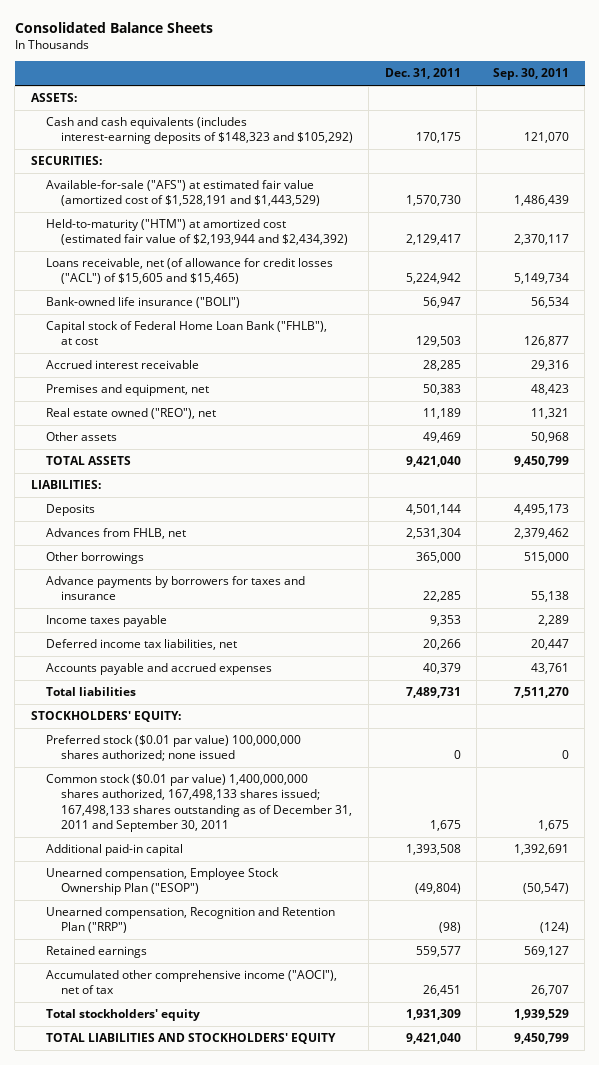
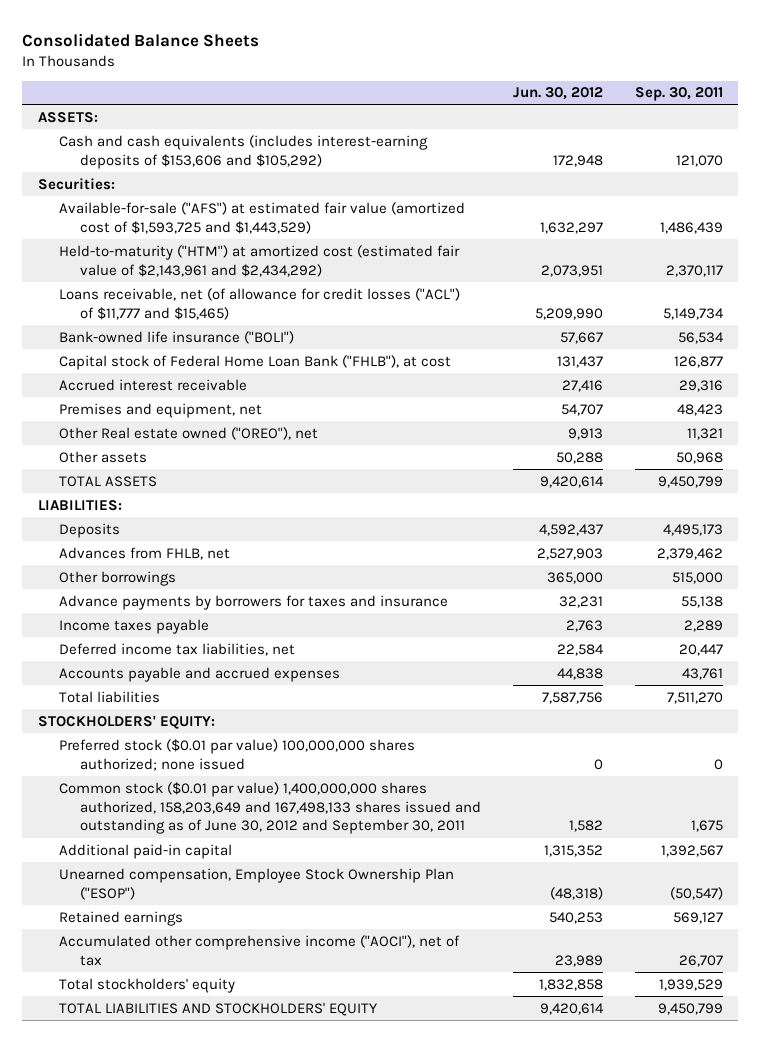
[384,68,461,80] Dec. 31, 2011 -> none
none -> [512,87,603,101] Jun. 30, 2012
[45,117,354,145] Cash and cash equivalents (includes interest-earning deposits of $148,323 and $105,292) -> [59,134,429,169] Cash and cash equivalents (includes interest-earning deposits of $153,606 and $105,292)
[30,156,102,166] SECURITIES: -> [38,177,116,190] Securities:
[45,180,321,207] Available-for-sale ("AFS") at estimated fair value (amortized cost of $1,528,191 and $1,443,529) -> [59,201,466,234] Available-for-sale ("AFS") at estimated fair value (amortized cost of $1,593,725 and $1,443,529)
[45,219,349,246] Held-to-maturity ("HTM") at amortized cost (estimated fair value of $2,193,944 and $2,434,392) -> [59,244,461,277] Held-to-maturity ("HTM") at amortized cost (estimated fair value of $2,143,961 and $2,434,292)
[45,258,333,285] Loans receivable, net (of allowance for credit losses ("ACL") of $15,605 and $15,465) -> [59,287,461,320] Loans receivable, net (of allowance for credit losses ("ACL") of $11,777 and $15,465)
[45,408,216,420] Real estate owned ("REO"), net -> [59,426,319,440] Other Real estate owned ("OREO"), net
[45,774,353,832] Common stock ($0.01 par value) 1,400,000,000 shares authorized, 167,498,133 shares issued; 167,498,133 shares outstanding as of December 31, 2011 and September 30, 2011 -> [59,781,482,835] Common stock ($0.01 par value) 1,400,000,000 shares authorized, 158,203,649 and 167,498,133 shares issued and outstanding as of June 30, 2012 and September 30, 2011
[513,844,569,856] 1,392,691 -> [660,844,723,857] 1,392,567
[45,907,335,934] Unearned compensation, Recognition and Retention Plan ("RRP") -> none

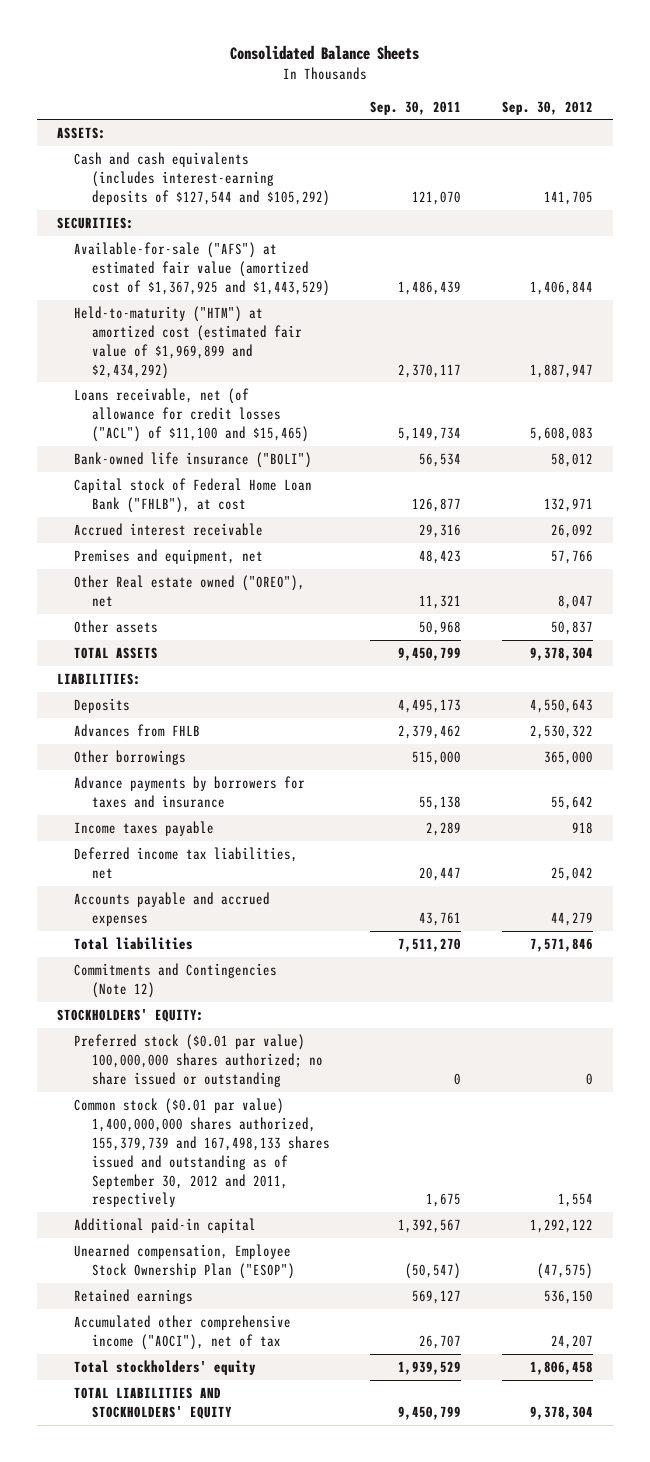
[512,87,603,101] Jun. 30, 2012 -> none
none -> [501,100,593,115] Sep. 30, 2012
[59,134,429,169] Cash and cash equivalents (includes interest-earning deposits of $153,606 and $105,292) -> [74,151,330,206] Cash and cash equivalents (includes interest-earning deposits of $127,544 and $105,292)
[38,177,116,190] Securities: -> [56,216,134,229] SECURITIES:
[59,201,466,234] Available-for-sale ("AFS") at estimated fair value (amortized cost of $1,593,725 and $1,443,529) -> [74,241,330,296] Available-for-sale ("AFS") at estimated fair value (amortized cost of $1,367,925 and $1,443,529)
[59,244,461,277] Held-to-maturity ("HTM") at amortized cost (estimated fair value of $2,143,961 and $2,434,292) -> [74,305,302,379] Held-to-maturity ("HTM") at amortized cost (estimated fair value of $1,969,899 and $2,434,292)
[59,287,461,320] Loans receivable, net (of allowance for credit losses ("ACL") of $11,777 and $15,465) -> [74,387,309,442] Loans receivable, net (of allowance for credit losses ("ACL") of $11,100 and $15,465)
[59,546,231,560] Advances from FHLB, net -> [74,723,201,737] Advances from FHLB
none -> [74,962,278,998] Commitments and Contingencies (Note 12)
[59,738,416,771] Preferred stock ($0.01 par value) 100,000,000 shares authorized; none issued -> [74,1033,323,1087] Preferred stock ($0.01 par value) 100,000,000 shares authorized; no share issued or outstanding
[59,781,482,835] Common stock ($0.01 par value) 1,400,000,000 shares authorized, 158,203,649 and 167,498,133 shares issued and outstanding as of June 30, 2012 and September 30, 2011 -> [74,1097,330,1208] Common stock ($0.01 par value) 1,400,000,000 shares authorized, 155,379,739 and 167,498,133 shares issued and outstanding as of September 30, 2012 and 2011, respectively

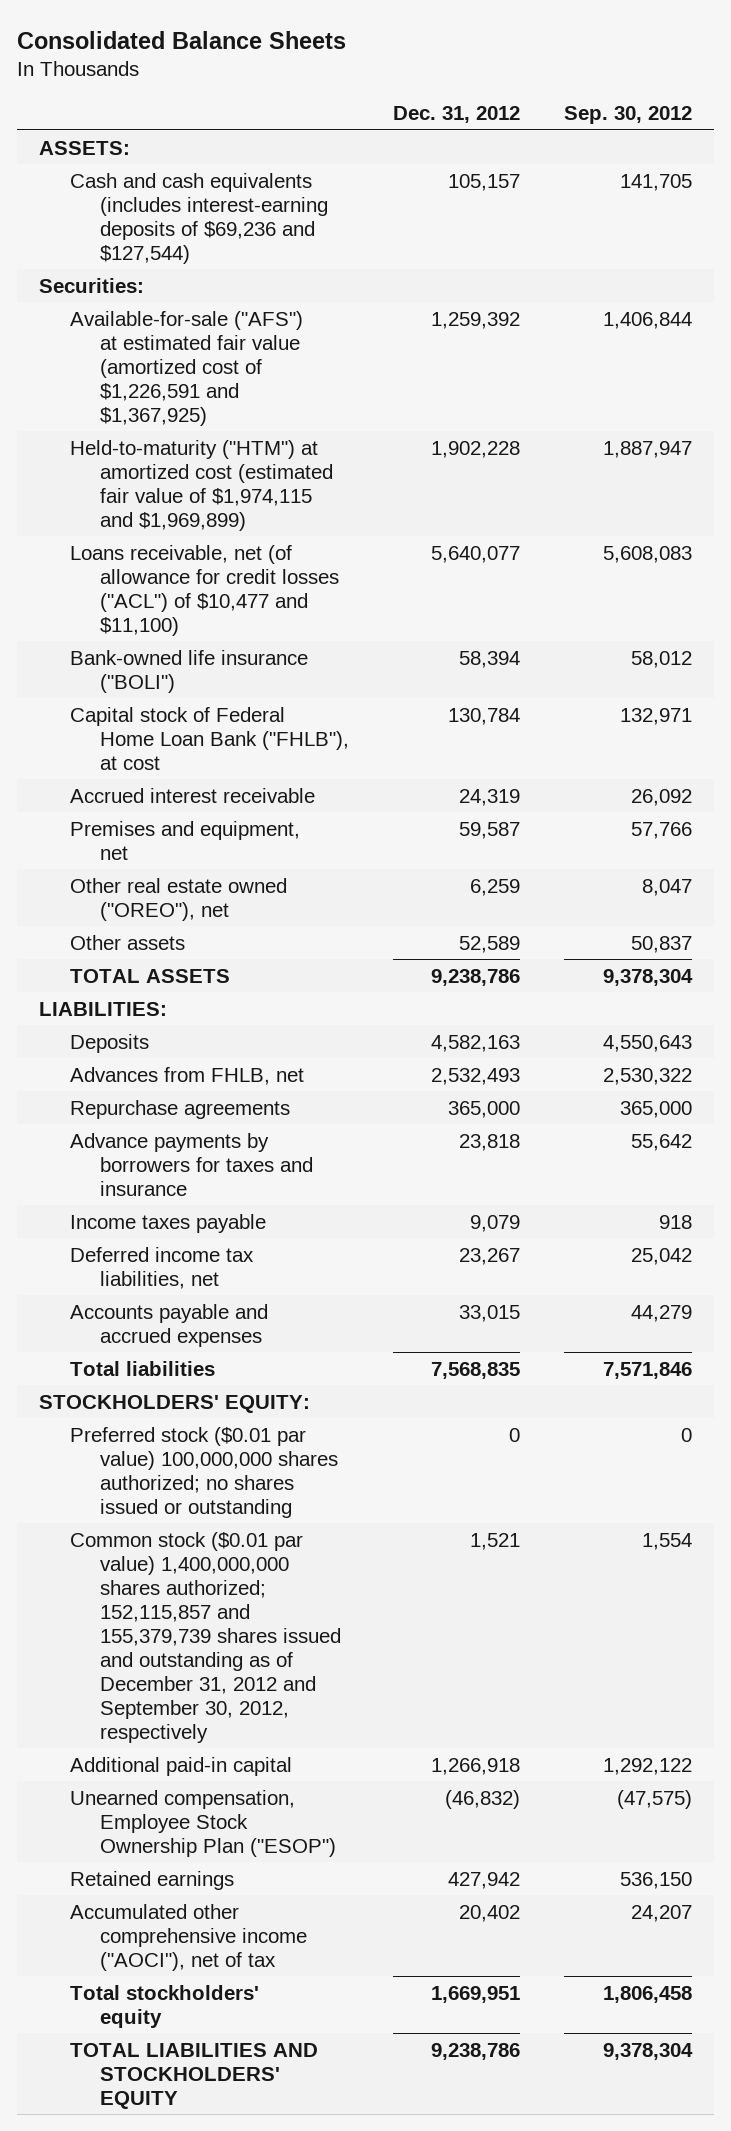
[370,100,462,115] Sep. 30, 2011 -> none
none -> [393,106,521,124] Dec. 31, 2012
[74,151,330,206] Cash and cash equivalents (includes interest-earning deposits of $127,544 and $105,292) -> [69,172,329,264] Cash and cash equivalents (includes interest-earning deposits of $69,236 and $127,544)
[56,216,134,229] SECURITIES: -> [39,277,145,293] Securities:
[74,241,330,296] Available-for-sale ("AFS") at estimated fair value (amortized cost of $1,367,925 and $1,443,529) -> [69,310,303,426] Available-for-sale ("AFS") at estimated fair value (amortized cost of $1,226,591 and $1,367,925)
[74,305,302,379] Held-to-maturity ("HTM") at amortized cost (estimated fair value of $1,969,899 and $2,434,292) -> [69,439,334,531] Held-to-maturity ("HTM") at amortized cost (estimated fair value of $1,974,115 and $1,969,899)
[74,387,309,442] Loans receivable, net (of allowance for credit losses ("ACL") of $11,100 and $15,465) -> [69,544,340,636] Loans receivable, net (of allowance for credit losses ("ACL") of $10,477 and $11,100)
[74,574,306,607] Other Real estate owned ("OREO"), net -> [69,877,287,921] Other real estate owned ("OREO"), net
[74,723,201,737] Advances from FHLB -> [69,1066,304,1085] Advances from FHLB, net
[74,749,187,765] Other borrowings -> [69,1099,290,1119] Repurchase agreements
[74,962,278,998] Commitments and Contingencies (Note 12) -> none
[74,1033,323,1087] Preferred stock ($0.01 par value) 100,000,000 shares authorized; no share issued or outstanding -> [69,1426,339,1518] Preferred stock ($0.01 par value) 100,000,000 shares authorized; no shares issued or outstanding
[74,1097,330,1208] Common stock ($0.01 par value) 1,400,000,000 shares authorized, 155,379,739 and 167,498,133 shares issued and outstanding as of September 30, 2012 and 2011, respectively -> [69,1531,342,1743] Common stock ($0.01 par value) 1,400,000,000 shares authorized; 152,115,857 and 155,379,739 shares issued and outstanding as of December 31, 2012 and September 30, 2012, respectively

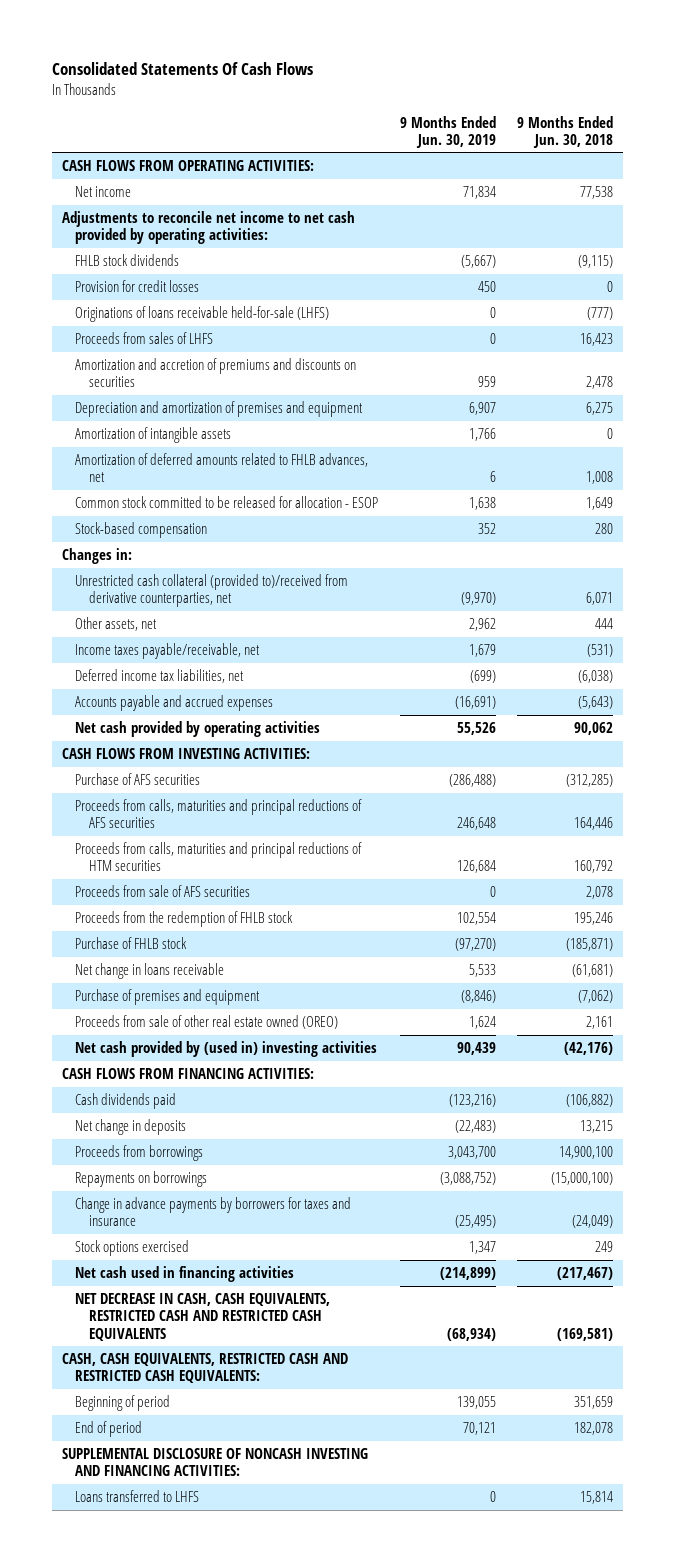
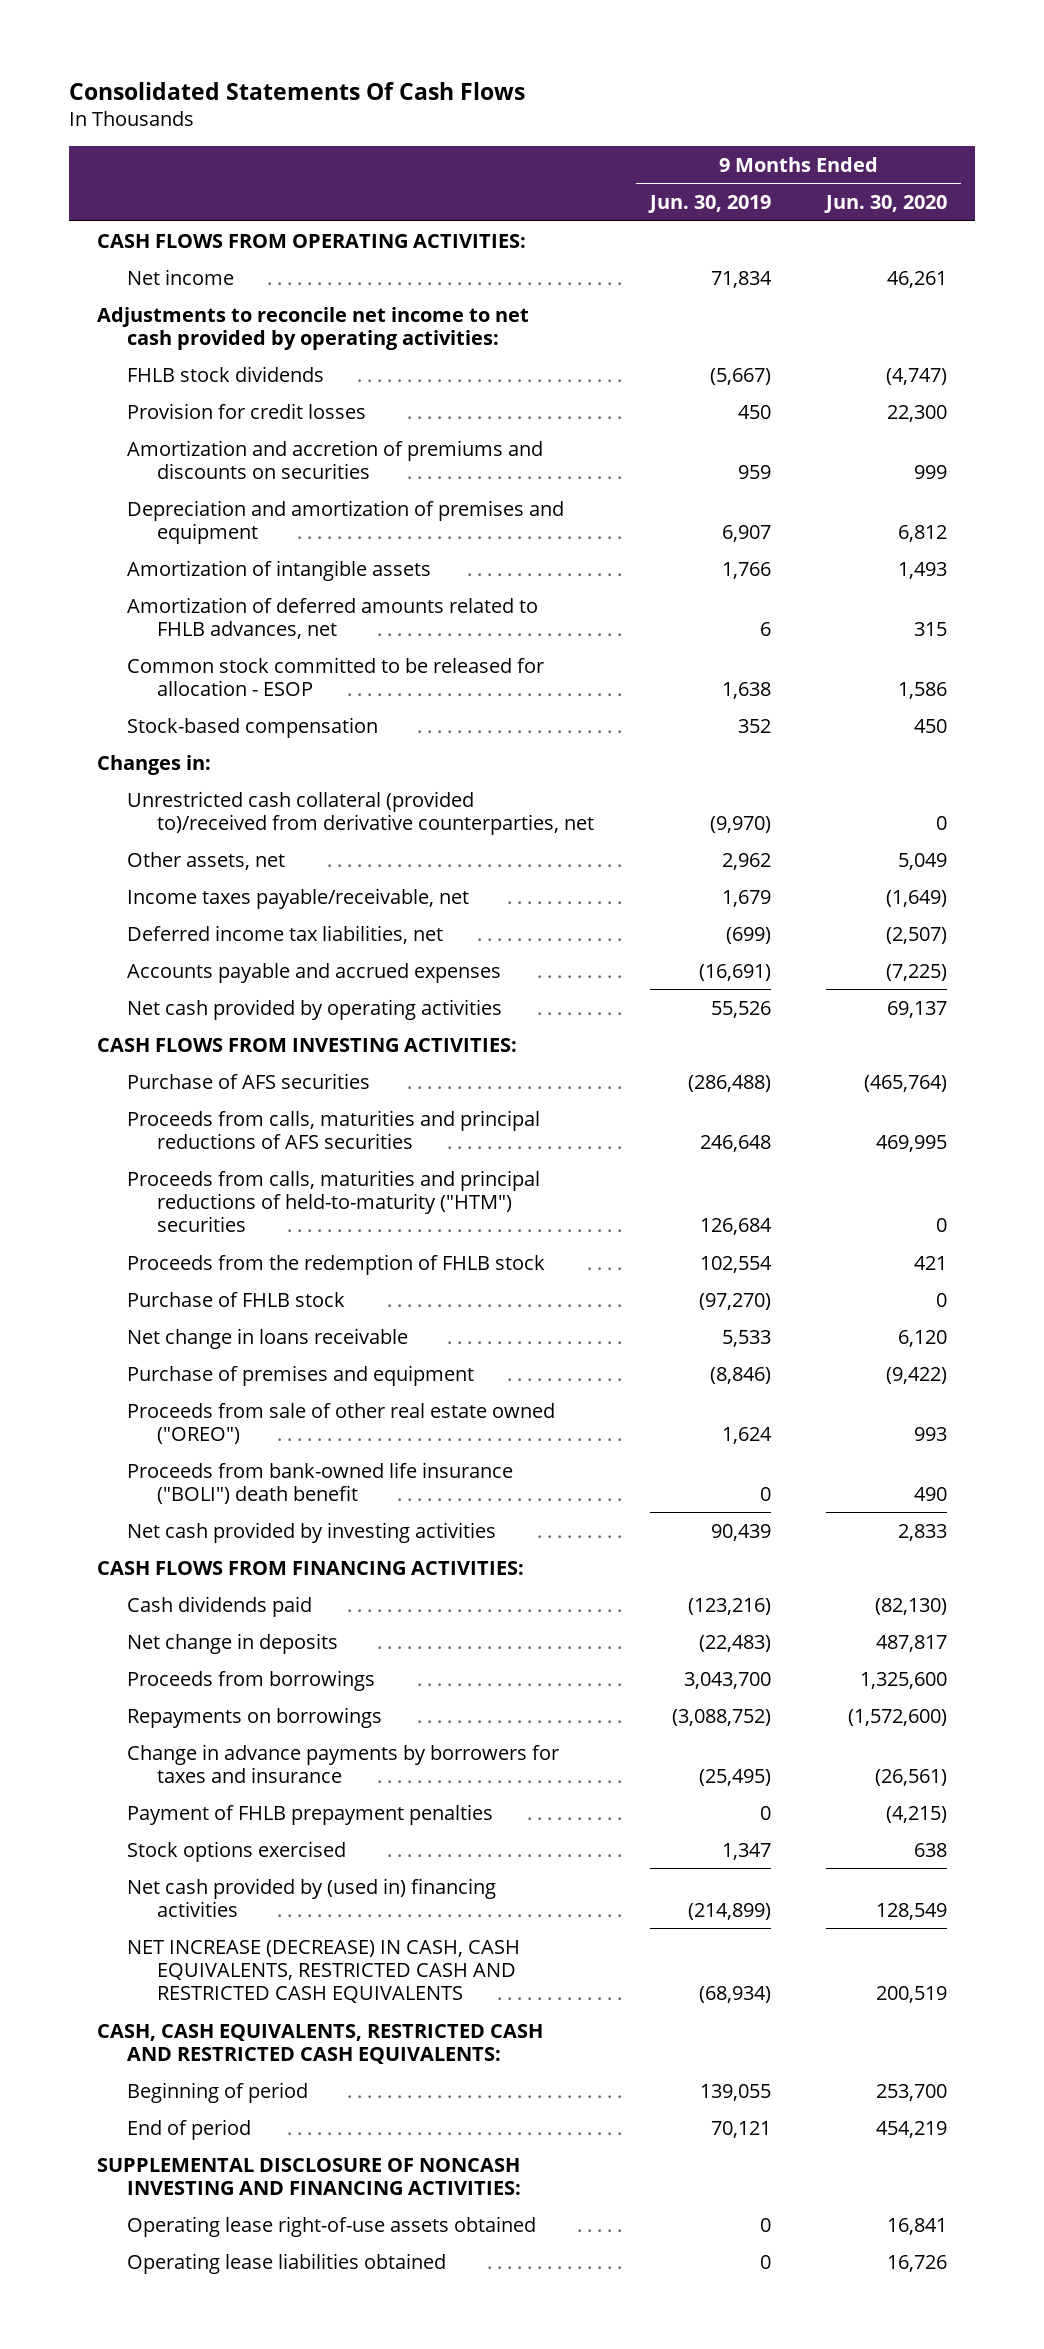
[516,115,613,148] 9 Months Ended Jun. 30, 2018 -> none
none -> [824,194,948,213] Jun. 30, 2020
[75,306,330,323] Originations of loans receivable held-for-sale (LHFS) -> none
[75,332,214,345] Proceeds from sales of LHFS -> none
[75,885,251,898] Proceeds from sale of AFS securities -> none
[75,842,363,872] Proceeds from calls, maturities and principal reductions of HTM securities -> [126,1169,540,1232] Proceeds from calls, maturities and principal reductions of held-to-maturity ("HTM") securities
[75,1015,339,1030] Proceeds from sale of other real estate owned (OREO) -> [126,1402,555,1444] Proceeds from sale of other real estate owned ("OREO")
none -> [126,1461,513,1504] Proceeds from bank-owned life insurance ("BOLI") death benefit
[75,1041,378,1058] Net cash provided by (used in) investing activities -> [126,1521,496,1543] Net cash provided by investing activities
none -> [126,1803,493,1825] Payment of FHLB prepayment penalties
[75,1266,295,1283] Net cash used in financing activities -> [126,1877,496,1917] Net cash provided by (used in) financing activities
[75,1293,331,1341] NET DECREASE IN CASH, CASH EQUIVALENTS, RESTRICTED CASH AND RESTRICTED CASH EQUIVALENTS -> [126,1939,520,2003] NET INCREASE (DECREASE) IN CASH, CASH EQUIVALENTS, RESTRICTED CASH AND RESTRICTED CASH EQUIVALENTS
[75,1490,200,1503] Loans transferred to LHFS -> none
none -> [126,2215,536,2237] Operating lease right-of-use assets obtained
none -> [126,2252,446,2274] Operating lease liabilities obtained

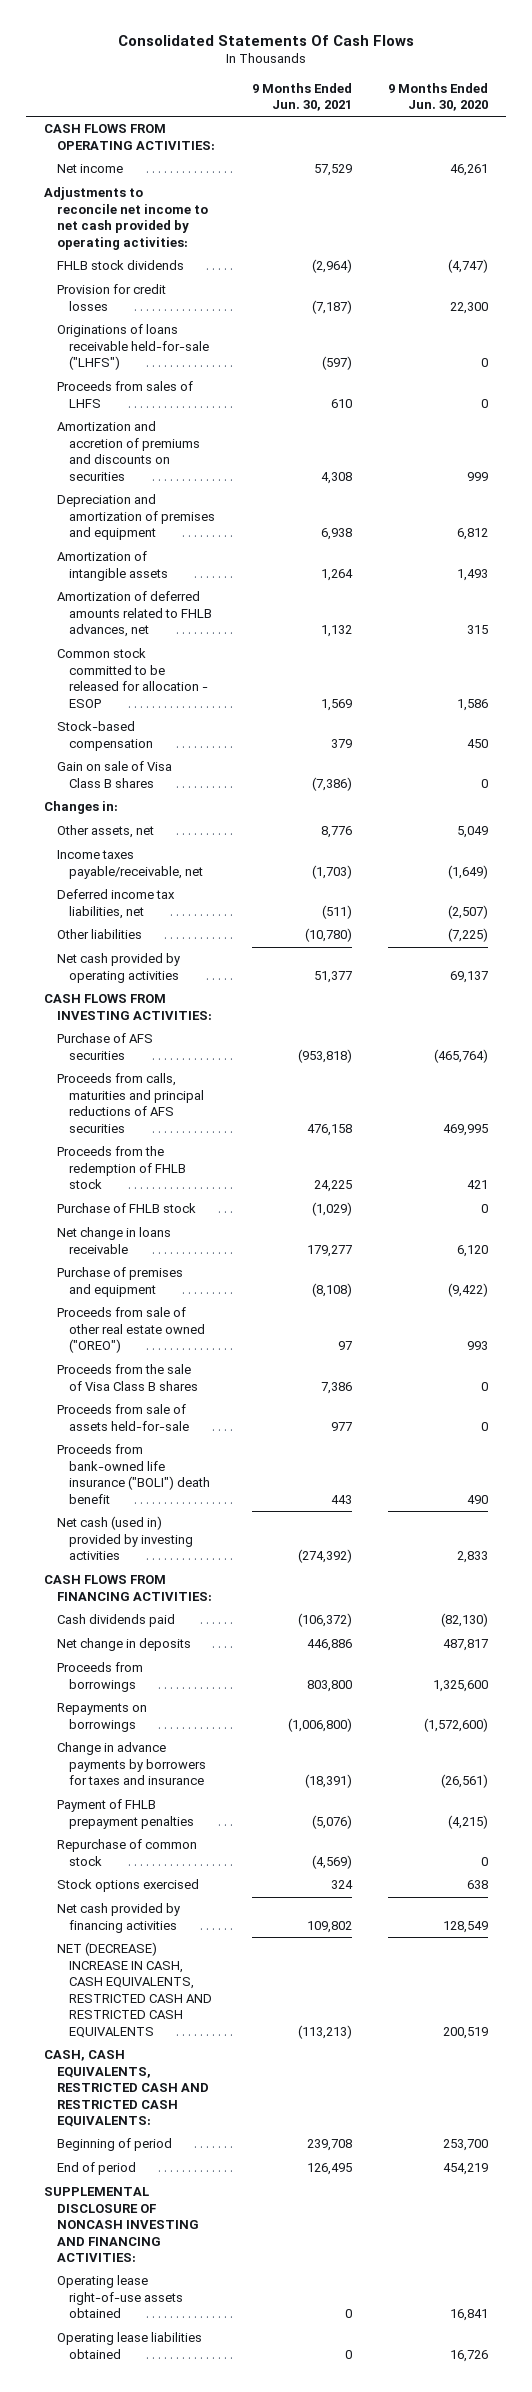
[647,194,771,213] Jun. 30, 2019 -> none
none -> [251,82,352,112] 9 Months Ended Jun. 30, 2021
none -> [56,324,210,371] Originations of loans receivable held-for-sale ("LHFS")
none -> [56,381,193,408] Proceeds from sales of LHFS
none -> [56,761,172,788] Gain on sale of Visa Class B shares
[126,790,594,835] Unrestricted cash collateral (provided to)/received from derivative counterparties, net -> none
[126,962,501,983] Accounts payable and accrued expenses -> [56,929,142,940] Other liabilities
[126,1169,540,1232] Proceeds from calls, maturities and principal reductions of held-to-maturity ("HTM") securities -> none
none -> [56,1364,199,1391] Proceeds from the sale of Visa Class B shares
none -> [56,1404,190,1431] Proceeds from sale of assets held-for-sale
[126,1521,496,1543] Net cash provided by investing activities -> [56,1516,194,1561] Net cash (used in) provided by investing activities
none -> [56,1839,197,1866] Repurchase of common stock
[126,1877,496,1917] Net cash provided by (used in) financing activities -> [56,1903,180,1933] Net cash provided by financing activities
[126,1939,520,2003] NET INCREASE (DECREASE) IN CASH, CASH EQUIVALENTS, RESTRICTED CASH AND RESTRICTED CASH EQUIVALENTS -> [56,1942,213,2038] NET (DECREASE) INCREASE IN CASH, CASH EQUIVALENTS, RESTRICTED CASH AND RESTRICTED CASH EQUIVALENTS

